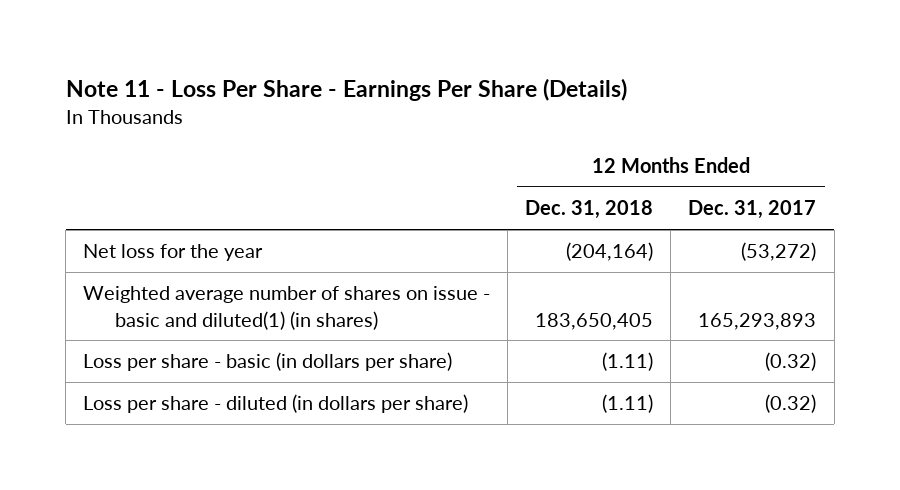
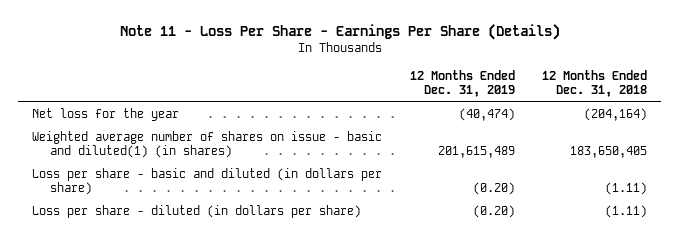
[688,200,817,220] Dec. 31, 2017 -> none
none -> [409,69,515,97] 12 Months Ended Dec. 31, 2019
[83,352,453,372] Loss per share - basic (in dollars per share) -> [31,167,382,195] Loss per share - basic and diluted (in dollars per share)

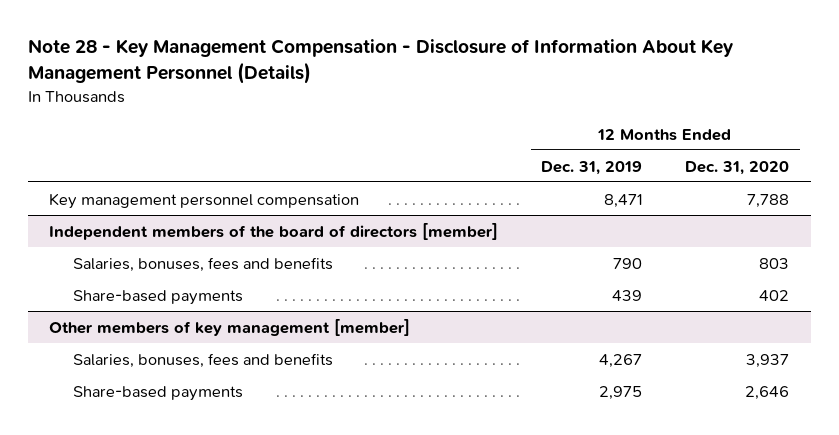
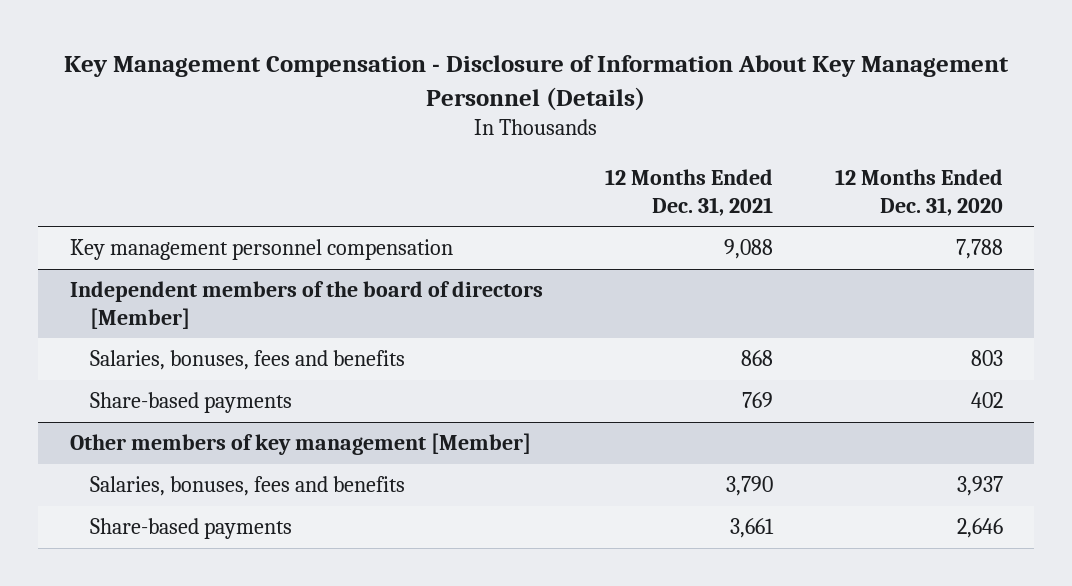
[27,39,733,85] Note 28 - Key Management Compensation - Disclosure of Information About Key Management Personnel (Details) -> [64,55,1010,111] Key Management Compensation - Disclosure of Information About Key Management Personnel (Details)
[541,160,643,175] Dec. 31, 2019 -> none
none -> [604,169,773,216] 12 Months Ended Dec. 31, 2021
[49,222,499,240] Independent members of the board of directors [member] -> [69,281,543,329] Independent members of the board of directors [Member]
[49,318,411,336] Other members of key management [member] -> [69,433,531,456] Other members of key management [Member]

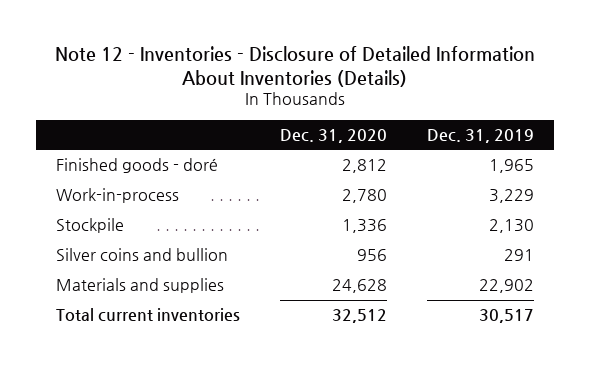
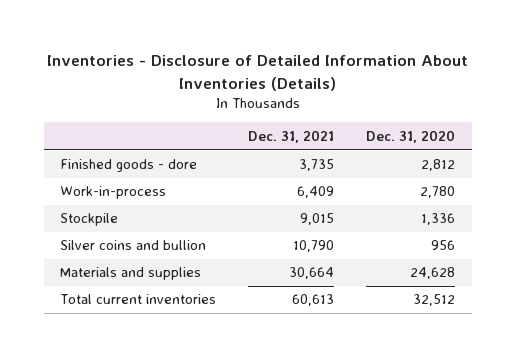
[54,45,535,87] Note 12 - Inventories - Disclosure of Detailed Information About Inventories (Details) -> [46,55,468,91] Inventories - Disclosure of Detailed Information About Inventories (Details)
[426,128,534,143] Dec. 31, 2019 -> none
none -> [248,129,335,143] Dec. 31, 2021
[55,158,218,174] Finished goods - doré -> [60,159,198,173] Finished goods - dore

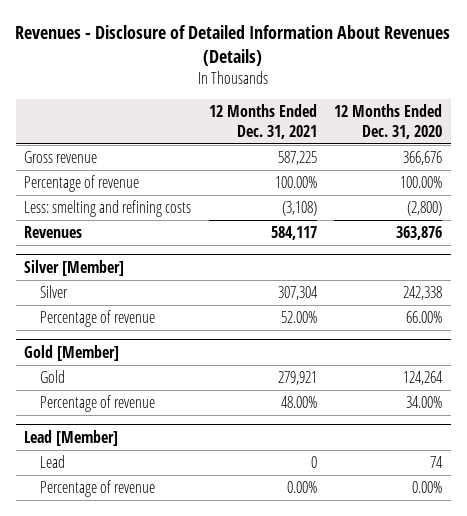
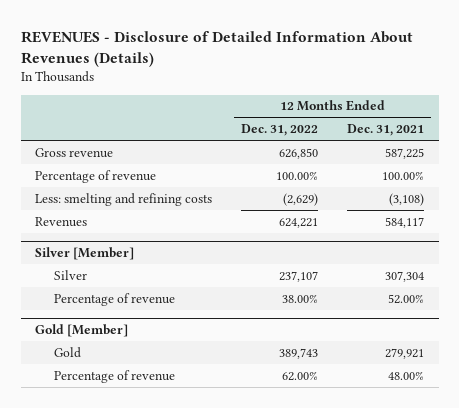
[15,25,451,67] Revenues - Disclosure of Detailed Information About Revenues (Details) -> [20,30,413,67] REVENUES - Disclosure of Detailed Information About Revenues (Details)
[334,103,443,139] 12 Months Ended Dec. 31, 2020 -> none
none -> [241,124,319,137] Dec. 31, 2022
[24,429,119,446] Lead [Member] -> none
[40,454,66,468] Lead -> none
[40,479,156,497] Percentage of revenue -> none

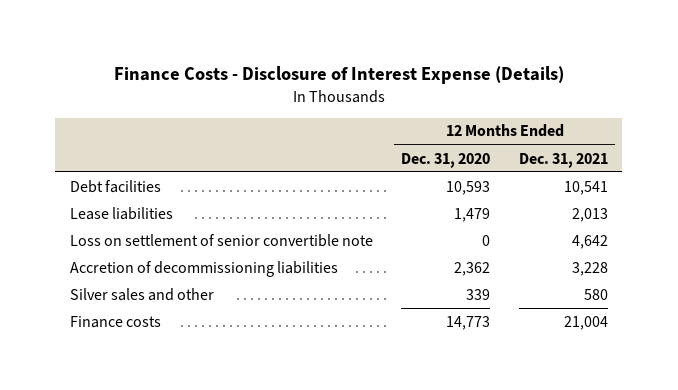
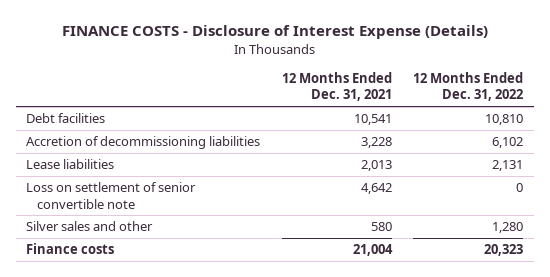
[113,65,564,84] Finance Costs - Disclosure of Interest Expense (Details) -> [61,25,488,40] FINANCE COSTS - Disclosure of Interest Expense (Details)
[401,152,491,168] Dec. 31, 2020 -> none
none -> [413,72,524,102] 12 Months Ended Dec. 31, 2022
[69,260,338,277] Accretion of decommissioning liabilities -> [26,136,261,150] Accretion of decommissioning liabilities

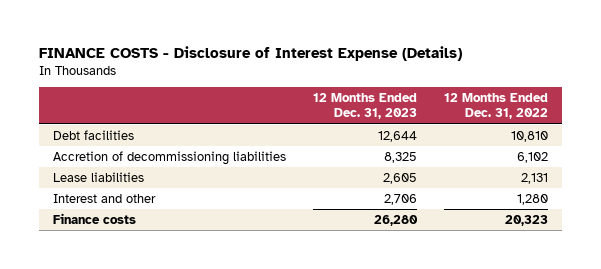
[281,72,392,102] 12 Months Ended Dec. 31, 2021 -> none
none -> [312,93,417,120] 12 Months Ended Dec. 31, 2023
[26,182,197,209] Loss on settlement of senior convertible note -> none
[26,221,154,232] Silver sales and other -> [52,193,156,203] Interest and other

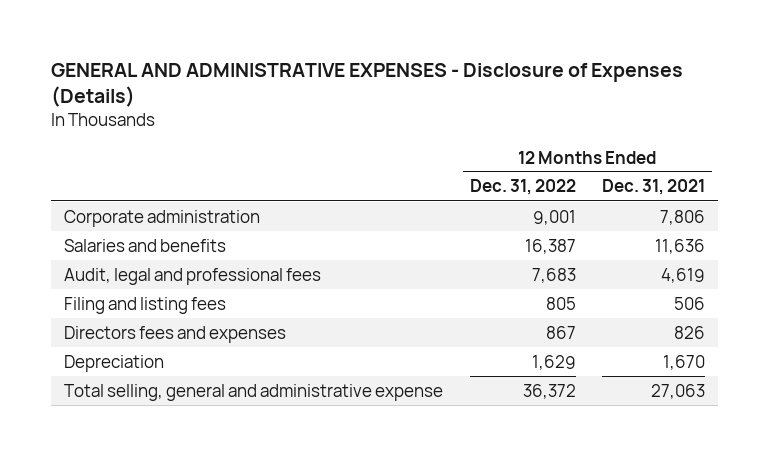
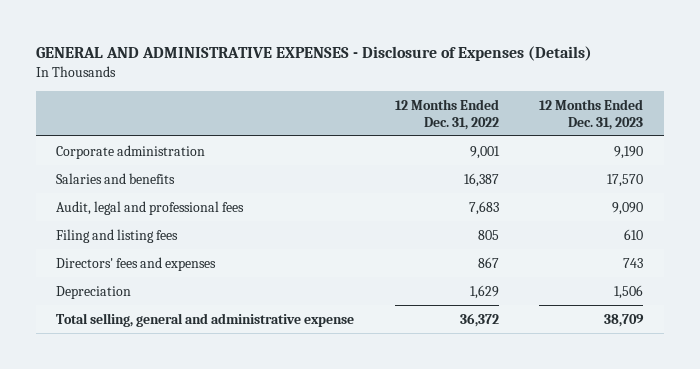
[602,179,706,196] Dec. 31, 2021 -> none
none -> [539,98,644,130] 12 Months Ended Dec. 31, 2023
[63,325,286,343] Directors fees and expenses -> [56,256,217,271] Directors' fees and expenses

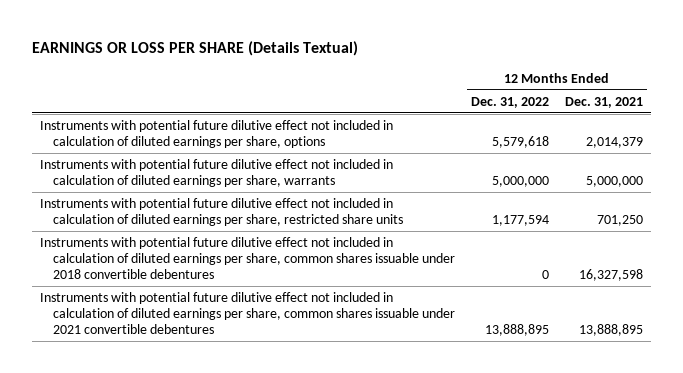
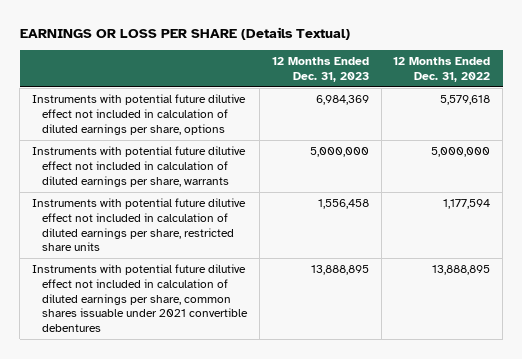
[565,96,644,108] Dec. 31, 2021 -> none
none -> [271,57,369,82] 12 Months Ended Dec. 31, 2023
[40,236,456,280] Instruments with potential future dilutive effect not included in calculation of diluted earnings per share, common shares issuable under 2018 convertible debentures -> none

